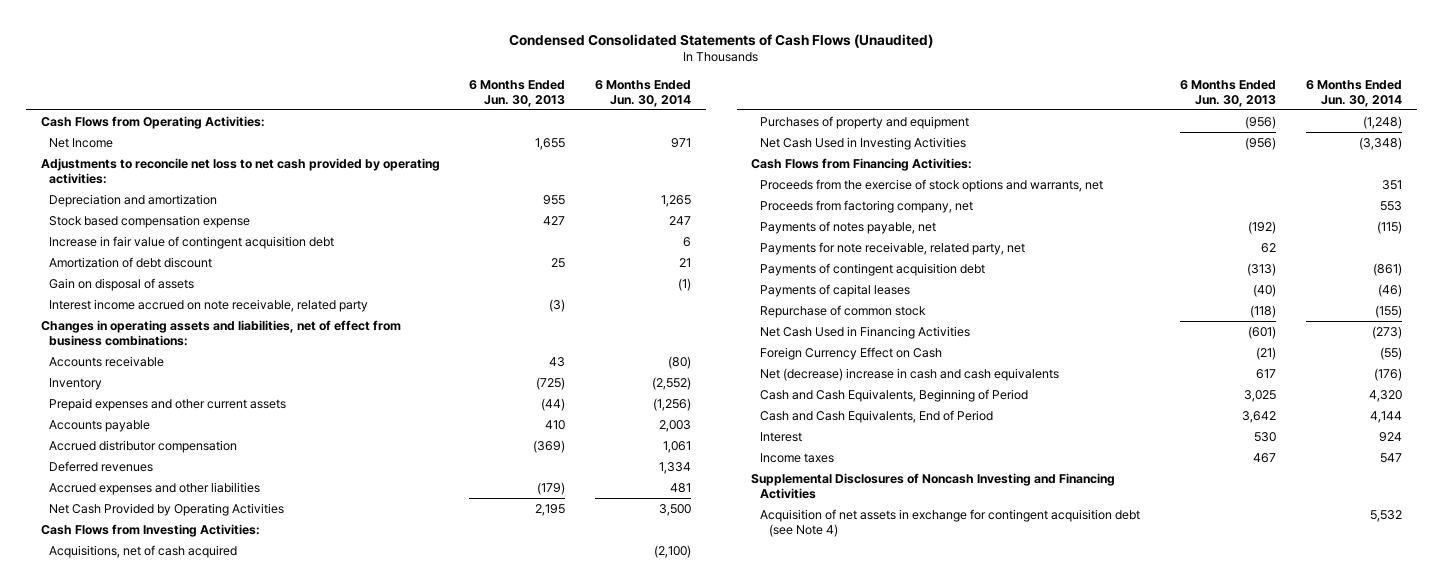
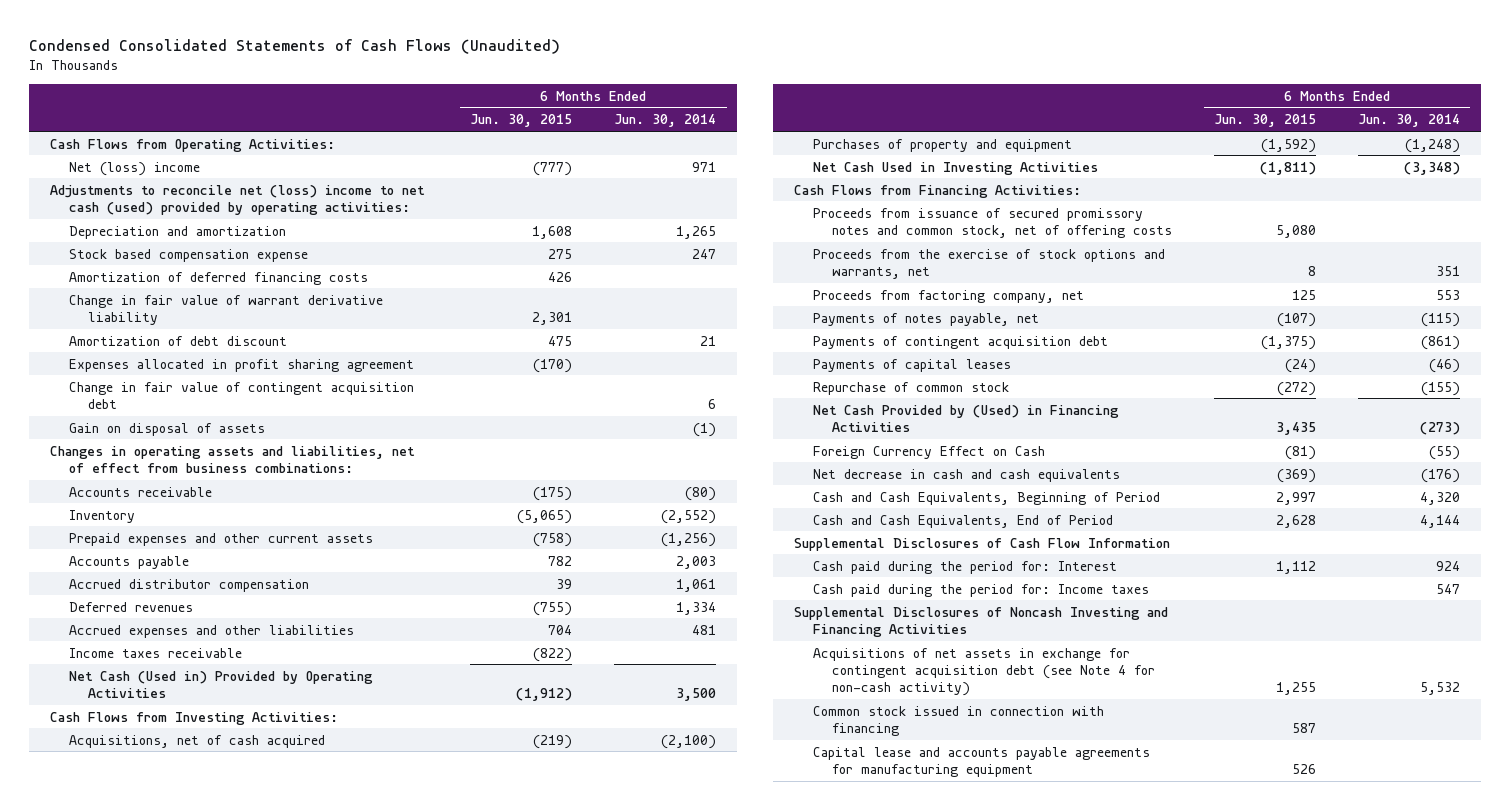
[469,79,566,107] 6 Months Ended Jun. 30, 2013 -> none
none -> [470,114,573,128] Jun. 30, 2015
[49,137,114,148] Net Income -> [69,161,201,176] Net (loss) income
[40,157,440,184] Adjustments to reconcile net loss to net cash provided by operating activities: -> [50,184,426,215] Adjustments to reconcile net (loss) income to net cash (used) provided by operating activities:
[49,235,335,249] Increase in fair value of contingent acquisition debt -> none
none -> [69,271,369,285] Amortization of deferred financing costs
none -> [69,294,384,325] Change in fair value of warrant derivative liability
none -> [69,358,415,372] Expenses allocated in profit sharing agreement
none -> [69,381,415,409] Change in fair value of contingent acquisition debt
[49,298,369,312] Interest income accrued on note receivable, related party -> none
none -> [69,647,243,658] Income taxes receivable
[49,502,285,516] Net Cash Provided by Operating Activities -> [69,670,374,698] Net Cash (Used in) Provided by Operating Activities
none -> [812,207,1173,238] Proceeds from issuance of secured promissory notes and common stock, net of offering costs
[760,241,1026,255] Payments for note receivable, related party, net -> none
[760,325,971,339] Net Cash Used in Financing Activities -> [812,404,1119,432] Net Cash Provided by (Used) in Financing Activities
[760,367,1060,381] Net (decrease) increase in cash and cash equivalents -> [812,468,1120,482] Net decrease in cash and cash equivalents
none -> [793,537,1170,551] Supplemental Disclosures of Cash Flow Information
[760,431,803,442] Interest -> [812,560,1117,574] Cash paid during the period for: Interest
[760,452,835,463] Income taxes -> [812,583,1149,597] Cash paid during the period for: Income taxes
[760,508,1141,537] Acquisition of net assets in exchange for contingent acquisition debt (see Note 4) -> [812,647,1156,696] Acquisitions of net assets in exchange for contingent acquisition debt (see Note 4 for non-cash activity)
none -> [812,705,1104,736] Common stock issued in connection with financing
none -> [812,746,1150,777] Capital lease and accounts payable agreements for manufacturing equipment

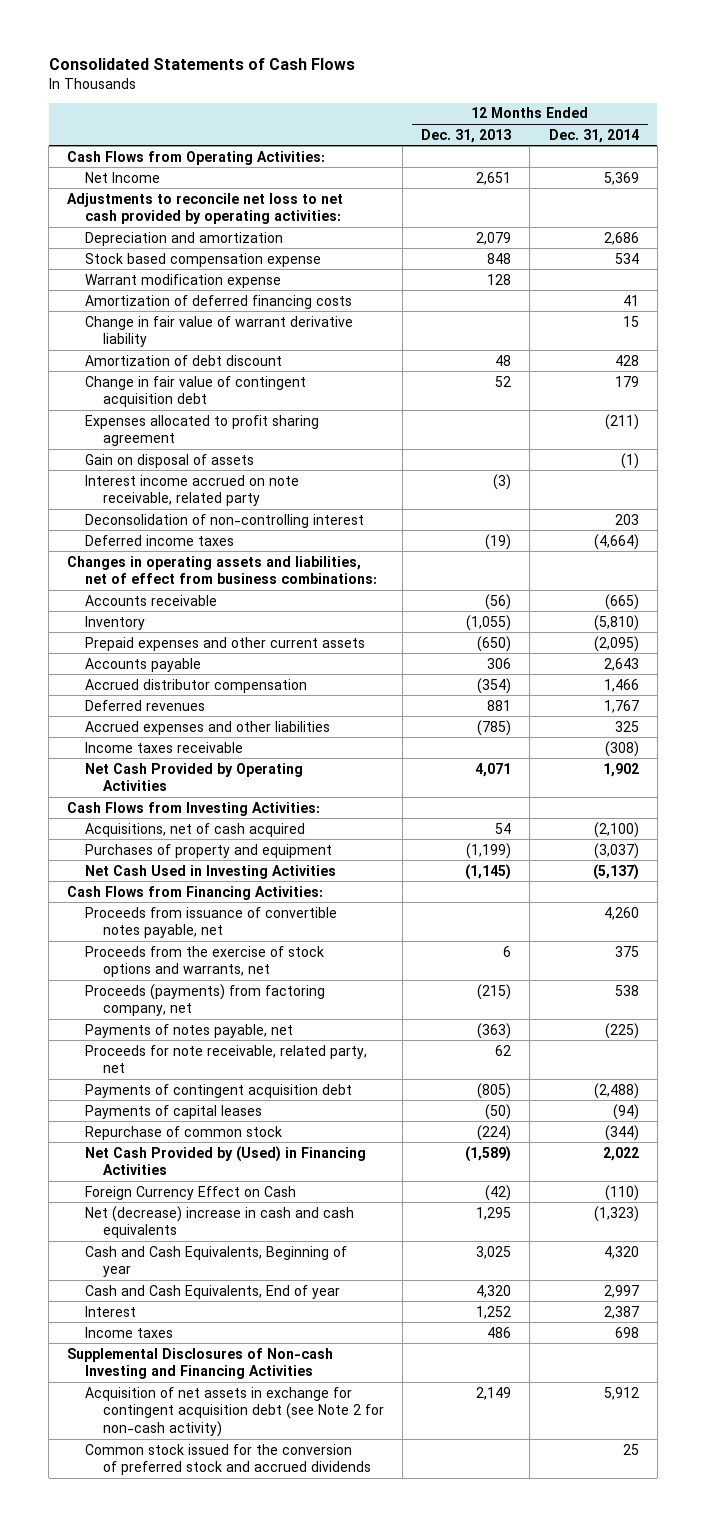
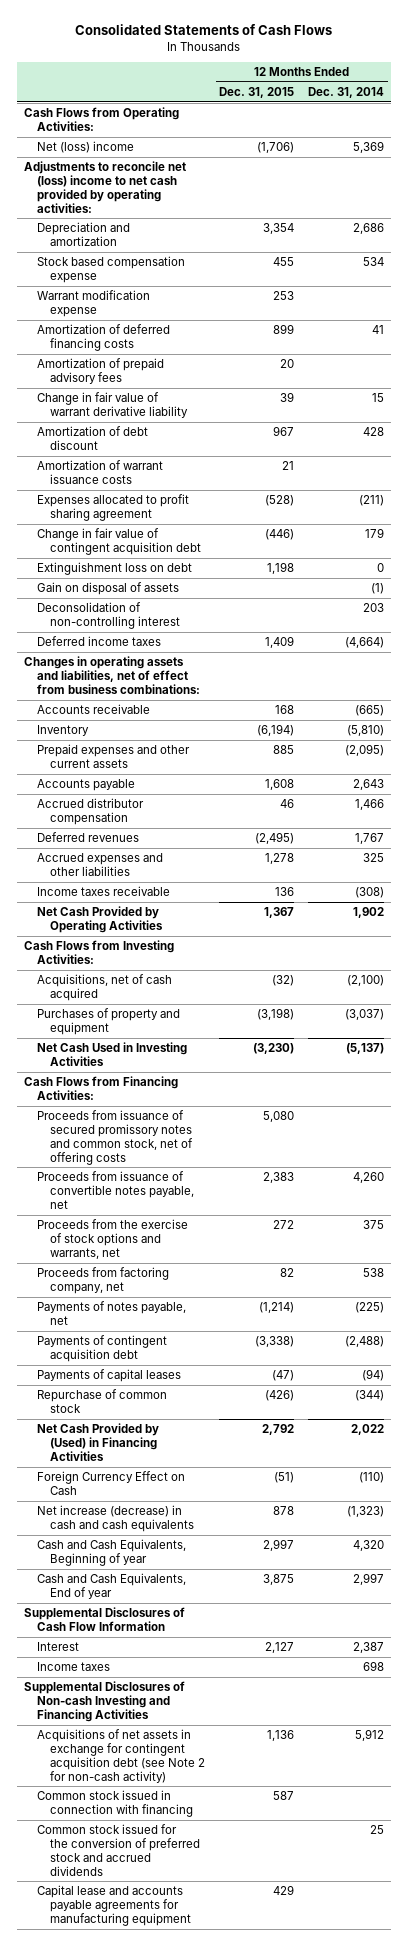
[421,128,512,143] Dec. 31, 2013 -> none
none -> [219,87,295,99] Dec. 31, 2015
[85,171,161,183] Net Income -> [37,141,135,154] Net (loss) income
[67,192,344,225] Adjustments to reconcile net loss to net cash provided by operating activities: -> [24,161,187,213] Adjustments to reconcile net (loss) income to net cash provided by operating activities:
none -> [37,358,165,384] Amortization of prepaid advisory fees
none -> [37,460,164,484] Amortization of warrant issuance costs
[85,375,307,408] Change in fair value of contingent acquisition debt -> [37,528,202,555] Change in fair value of contingent acquisition debt
none -> [37,562,193,576] Extinguishment loss on debt
[85,474,300,507] Interest income accrued on note receivable, related party -> none
none -> [37,1110,194,1165] Proceeds from issuance of secured promissory notes and common stock, net of offering costs
[85,983,326,1017] Proceeds (payments) from factoring company, net -> [37,1267,170,1294] Proceeds from factoring company, net
[85,1044,368,1074] Proceeds for note receivable, related party, net -> none
[85,1205,355,1239] Net (decrease) increase in cash and cash equivalents -> [37,1505,195,1532] Net increase (decrease) in cash and cash equivalents
none -> [24,1607,186,1631] Supplemental Disclosures of Cash Flow Information
[85,1386,385,1438] Acquisition of net assets in exchange for contingent acquisition debt (see Note 2 for non-cash activity) -> [37,1729,206,1783] Acquisitions of net assets in exchange for contingent acquisition debt (see Note 2 for non-cash activity)
none -> [37,1790,194,1817] Common stock issued in connection with financing
none -> [37,1885,192,1926] Capital lease and accounts payable agreements for manufacturing equipment

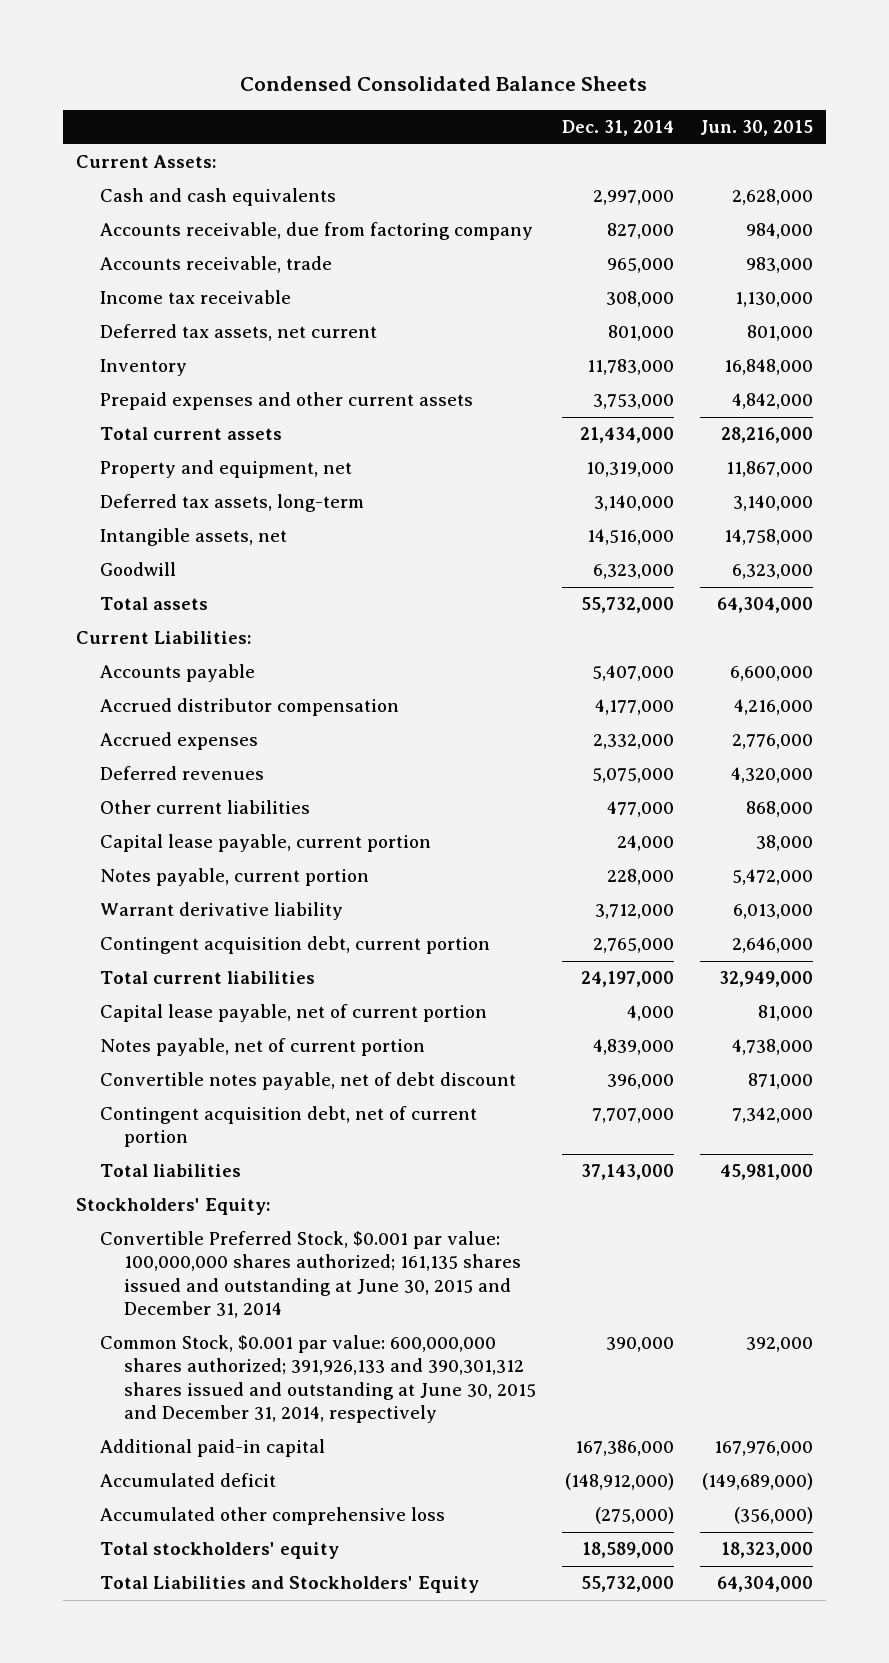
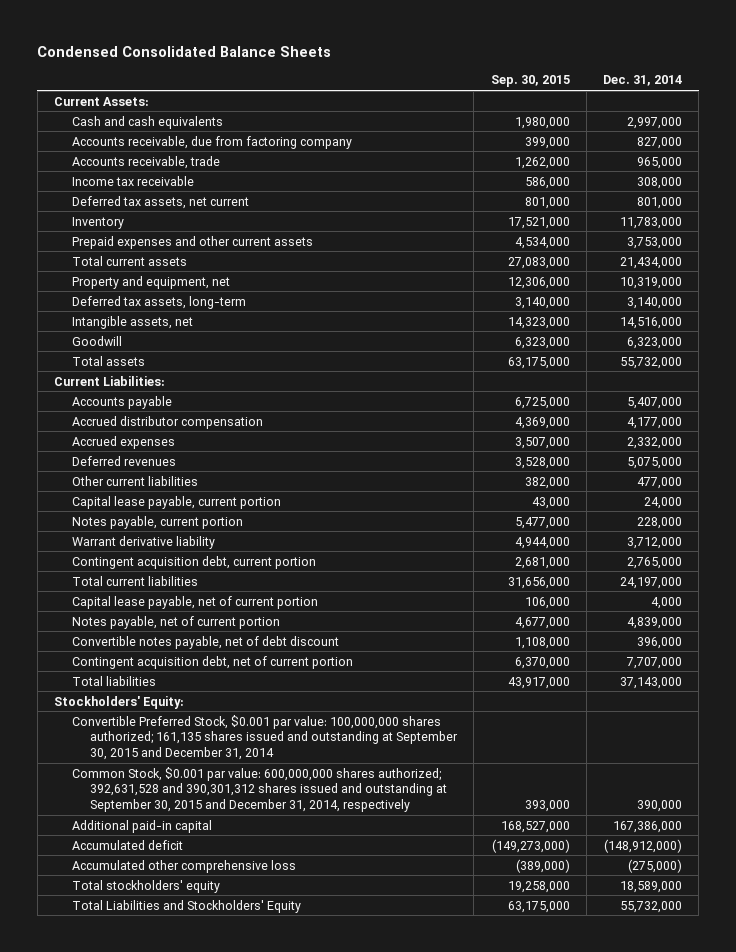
[699,120,813,137] Jun. 30, 2015 -> none
none -> [490,75,570,88] Sep. 30, 2015
[99,1231,521,1318] Convertible Preferred Stock, $0.001 par value: 100,000,000 shares authorized; 161,135 shares issued and outstanding at June 30, 2015 and December 31, 2014 -> [71,714,459,761] Convertible Preferred Stock, $0.001 par value: 100,000,000 shares authorized; 161,135 shares issued and outstanding at September 30, 2015 and December 31, 2014
[99,1335,536,1423] Common Stock, $0.001 par value: 600,000,000 shares authorized; 391,926,133 and 390,301,312 shares issued and outstanding at June 30, 2015 and December 31, 2014, respectively -> [71,766,448,813] Common Stock, $0.001 par value: 600,000,000 shares authorized; 392,631,528 and 390,301,312 shares issued and outstanding at September 30, 2015 and December 31, 2014, respectively

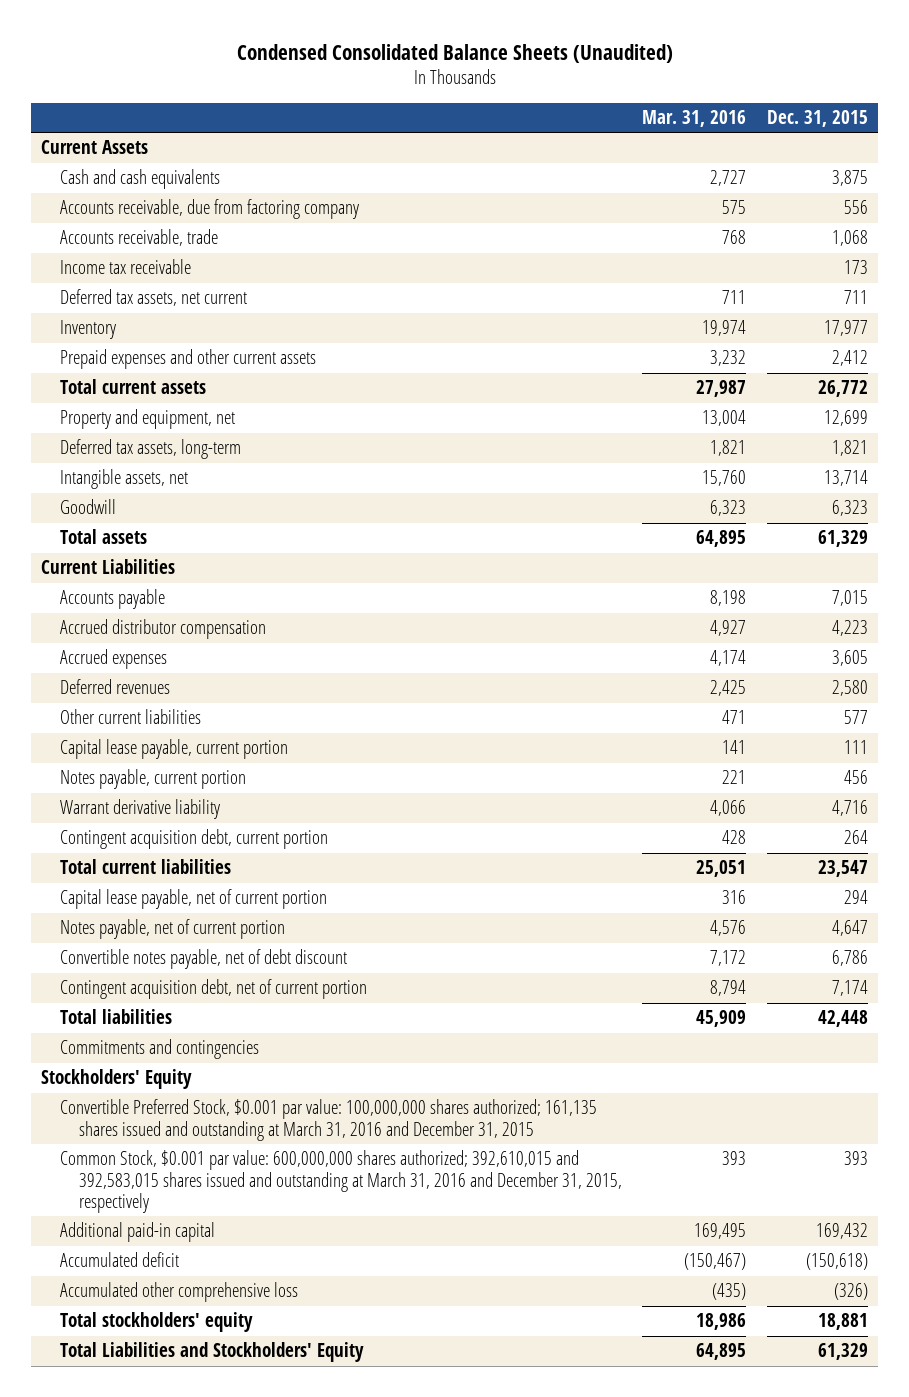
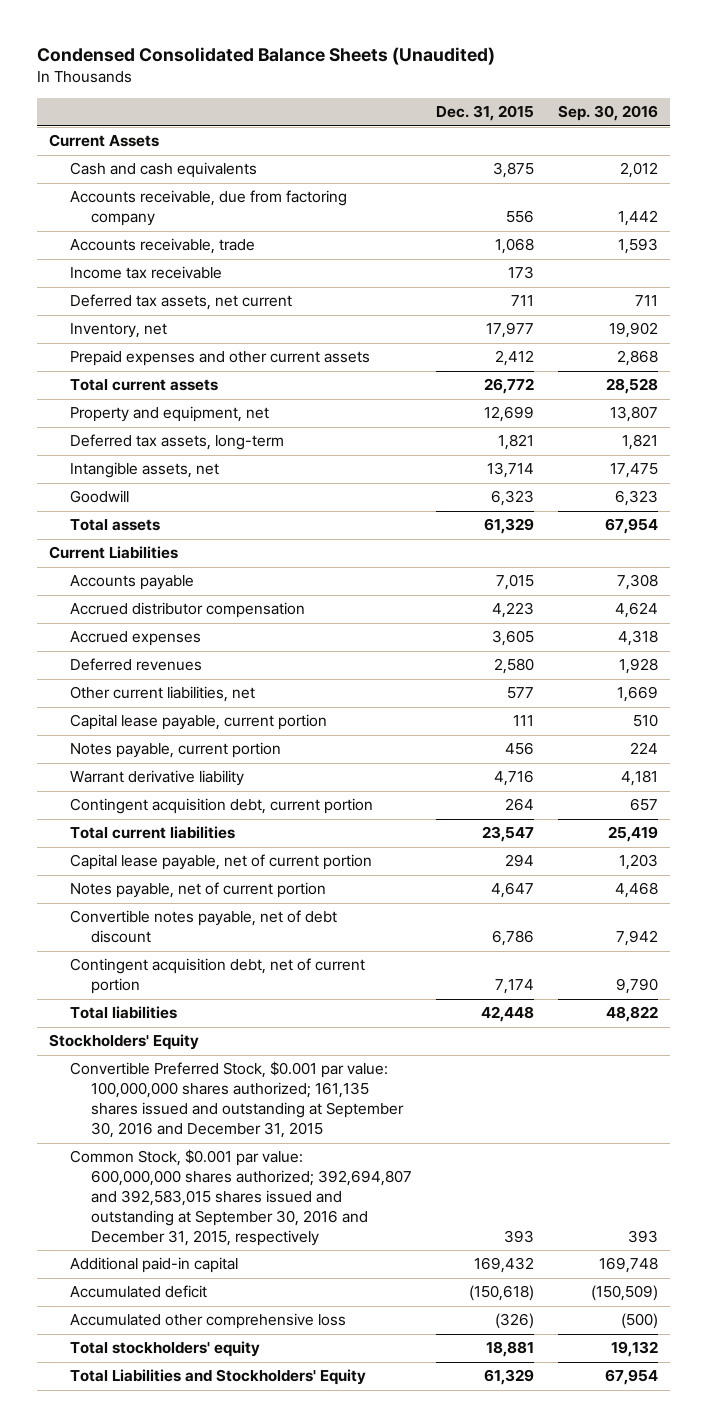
[642,110,747,128] Mar. 31, 2016 -> none
none -> [558,105,659,122] Sep. 30, 2016
[60,320,117,340] Inventory -> [69,323,167,339] Inventory, net
[60,709,202,725] Other current liabilities -> [69,686,255,703] Other current liabilities, net
[60,1039,260,1060] Commitments and contingencies -> none
[60,1099,598,1141] Convertible Preferred Stock, $0.001 par value: 100,000,000 shares authorized; 161,135 shares issued and outstanding at March 31, 2016 and December 31, 2015 -> [69,1061,405,1139] Convertible Preferred Stock, $0.001 par value: 100,000,000 shares authorized; 161,135 shares issued and outstanding at September 30, 2016 and December 31, 2015
[60,1150,623,1213] Common Stock, $0.001 par value: 600,000,000 shares authorized; 392,610,015 and 392,583,015 shares issued and outstanding at March 31, 2016 and December 31, 2015, respectively -> [69,1149,413,1247] Common Stock, $0.001 par value: 600,000,000 shares authorized; 392,694,807 and 392,583,015 shares issued and outstanding at September 30, 2016 and December 31, 2015, respectively

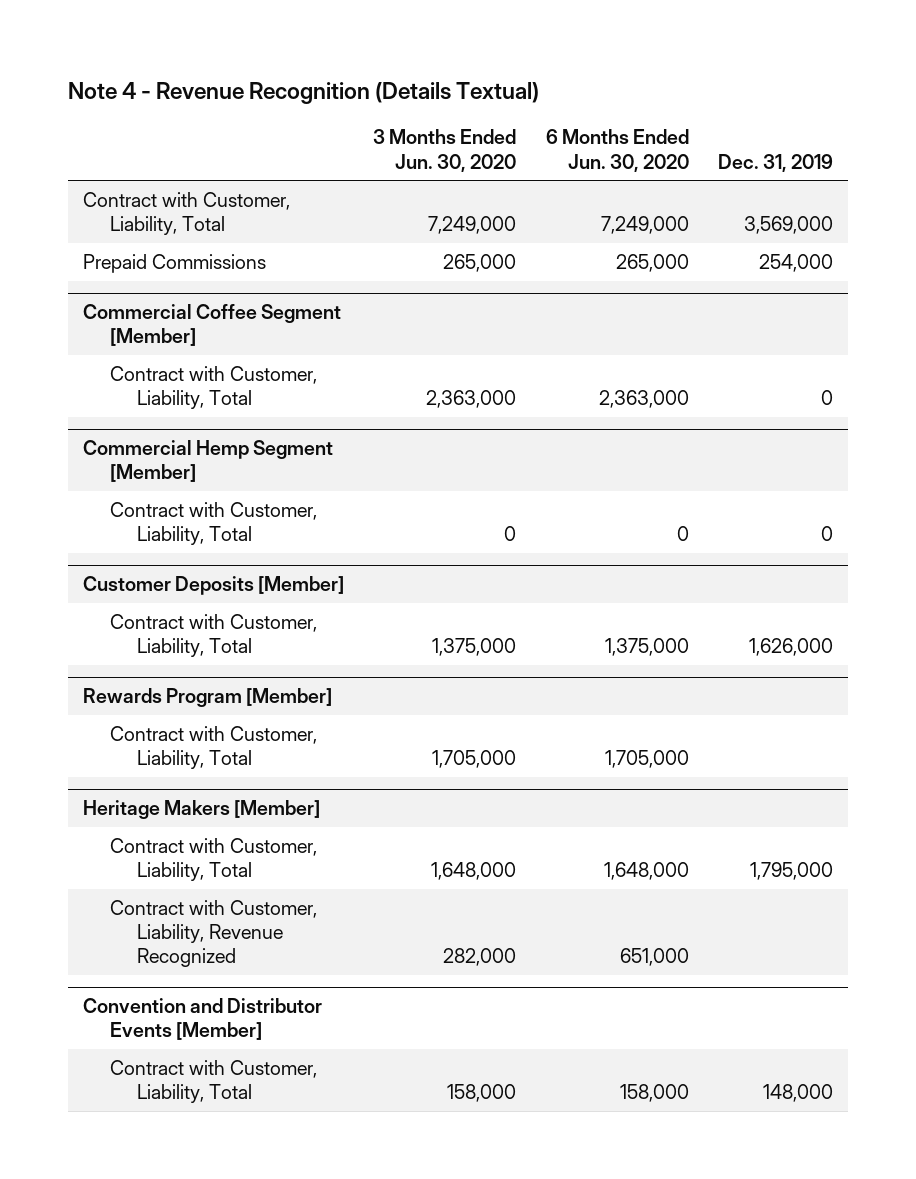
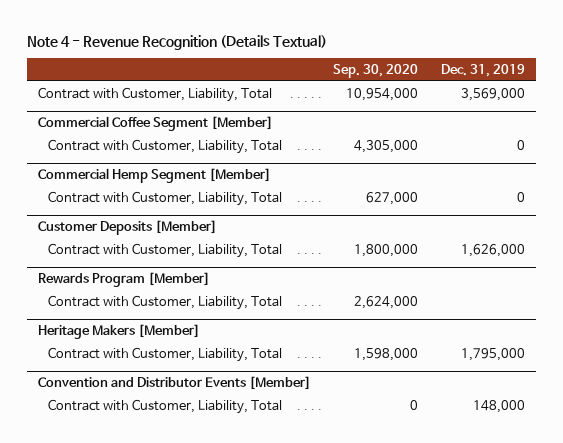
[373,129,517,172] 3 Months Ended Jun. 30, 2020 -> none
[545,129,689,172] 6 Months Ended Jun. 30, 2020 -> none
none -> [333,63,419,78] Sep. 30, 2020
[82,253,266,273] Prepaid Commissions -> none
[110,899,318,968] Contract with Customer, Liability, Revenue Recognized -> none

